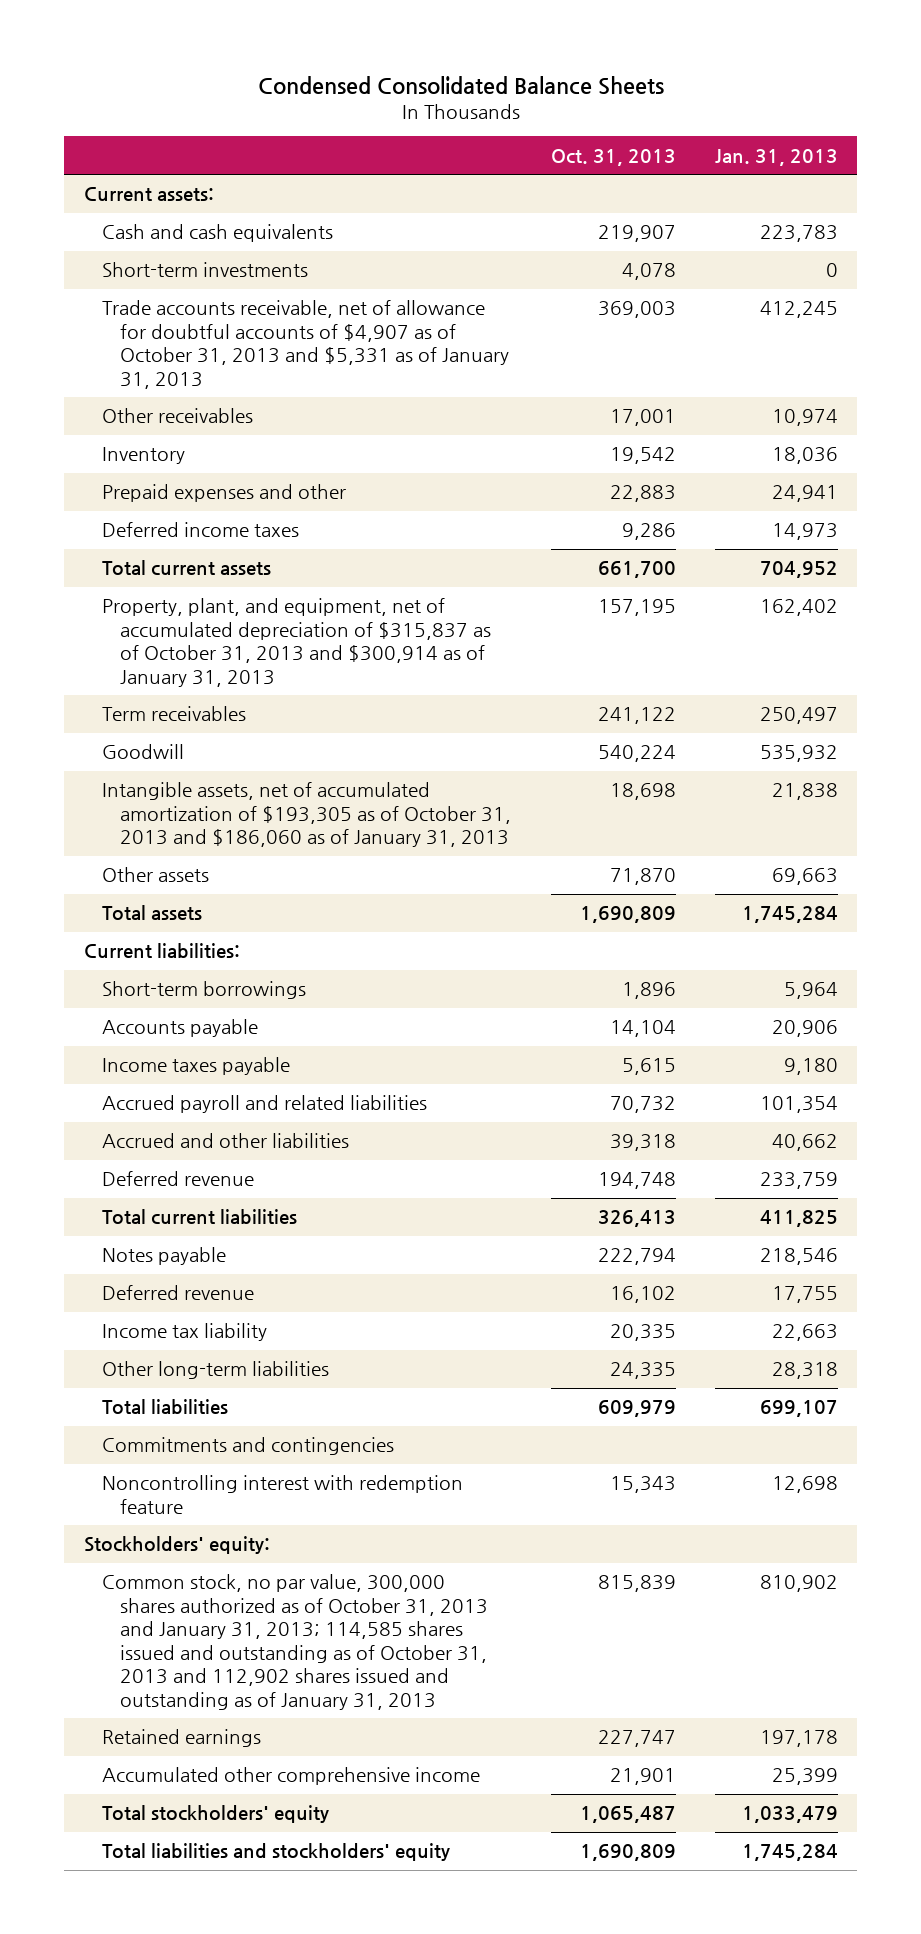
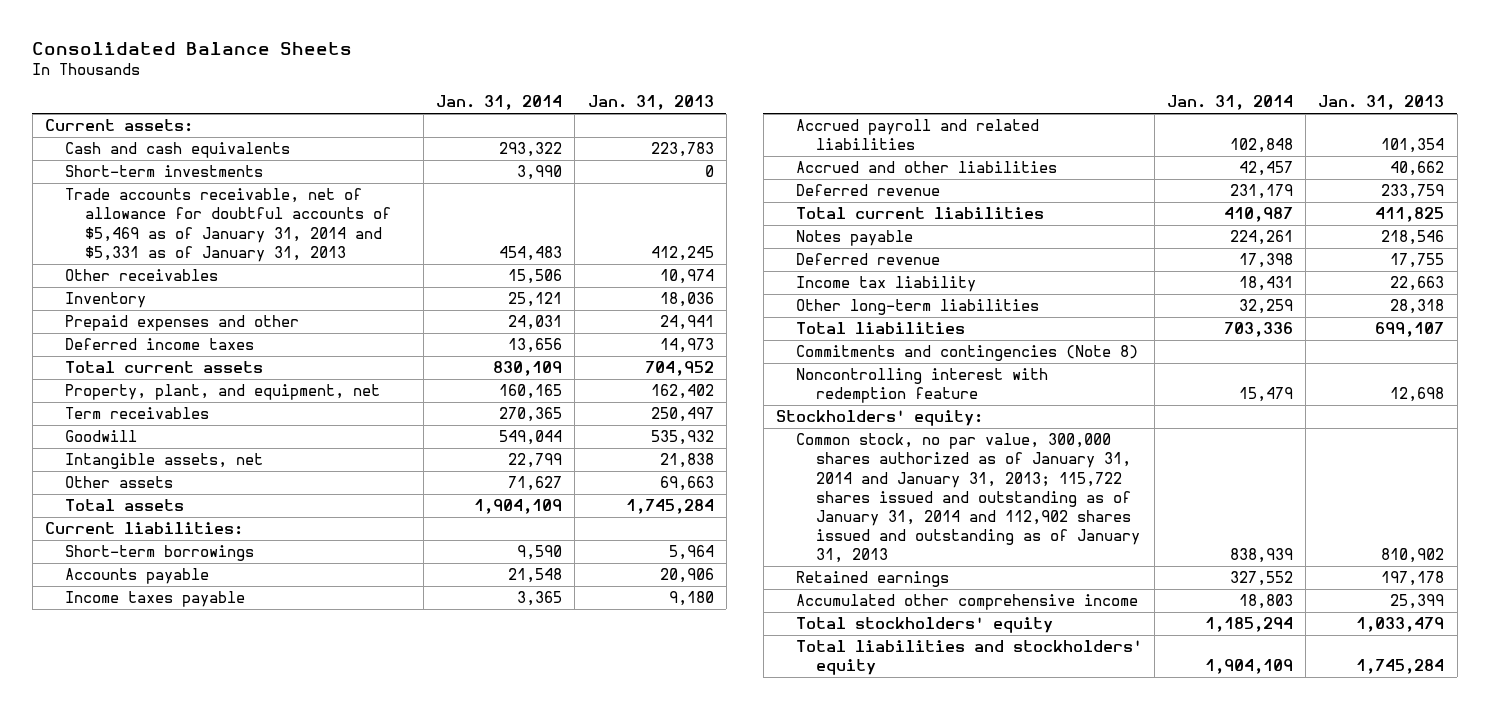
[257,75,664,95] Condensed Consolidated Balance Sheets -> [32,42,353,56] Consolidated Balance Sheets
[550,148,676,166] Oct. 31, 2013 -> none
none -> [436,95,563,111] Jan. 31, 2014
[102,300,510,389] Trade accounts receivable, net of allowance for doubtful accounts of $4,907 as of October 31, 2013 and $5,331 as of January 31, 2013 -> [64,188,391,262] Trade accounts receivable, net of allowance for doubtful accounts of $5,469 as of January 31, 2014 and $5,331 as of January 31, 2013
[102,598,492,687] Property, plant, and equipment, net of accumulated depreciation of $315,837 as of October 31, 2013 and $300,914 as of January 31, 2013 -> [64,384,380,401] Property, plant, and equipment, net
[102,782,512,848] Intangible assets, net of accumulated amortization of $193,305 as of October 31, 2013 and $186,060 as of January 31, 2013 -> [64,453,263,470] Intangible assets, net
[102,1437,395,1456] Commitments and contingencies -> [795,345,1138,362] Commitments and contingencies (Note 8)
[102,1574,489,1710] Common stock, no par value, 300,000 shares authorized as of October 31, 2013 and January 31, 2013; 114,585 shares issued and outstanding as of October 31, 2013 and 112,902 shares issued and outstanding as of January 31, 2013 -> [795,433,1140,564] Common stock, no par value, 300,000 shares authorized as of January 31, 2014 and January 31, 2013; 115,722 shares issued and outstanding as of January 31, 2014 and 112,902 shares issued and outstanding as of January 31, 2013

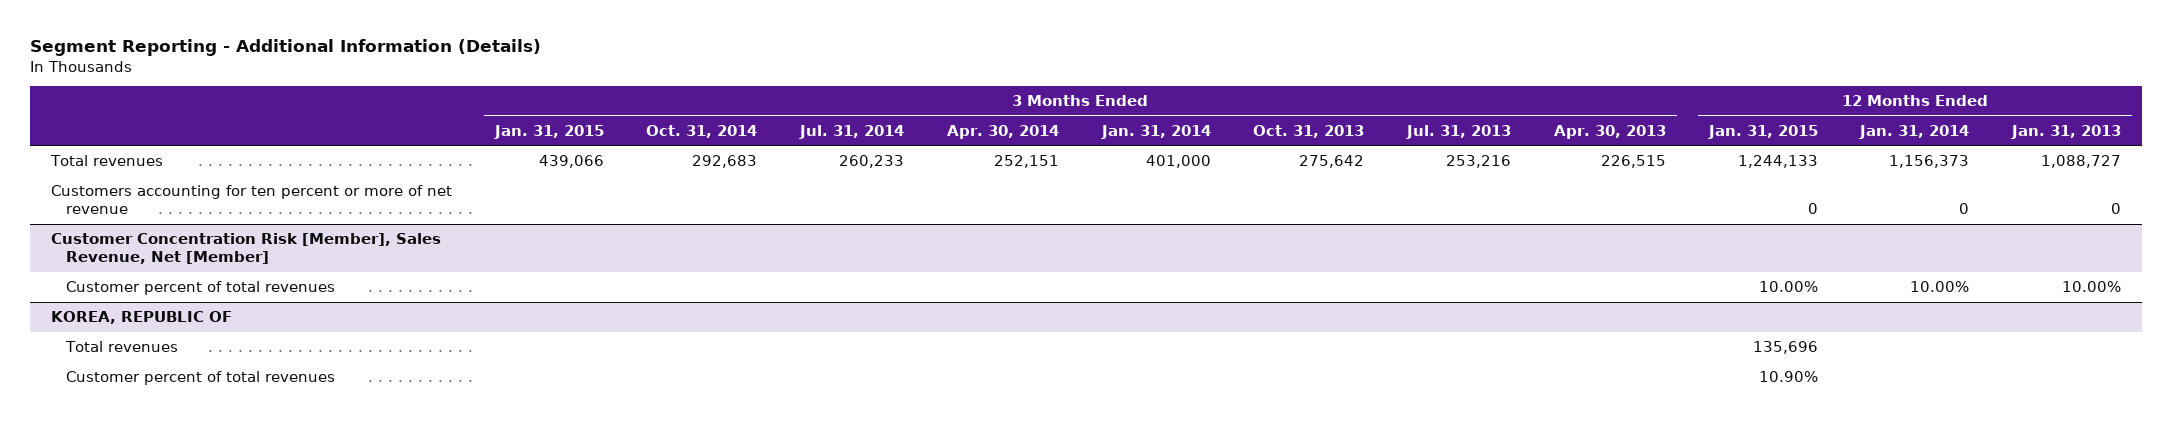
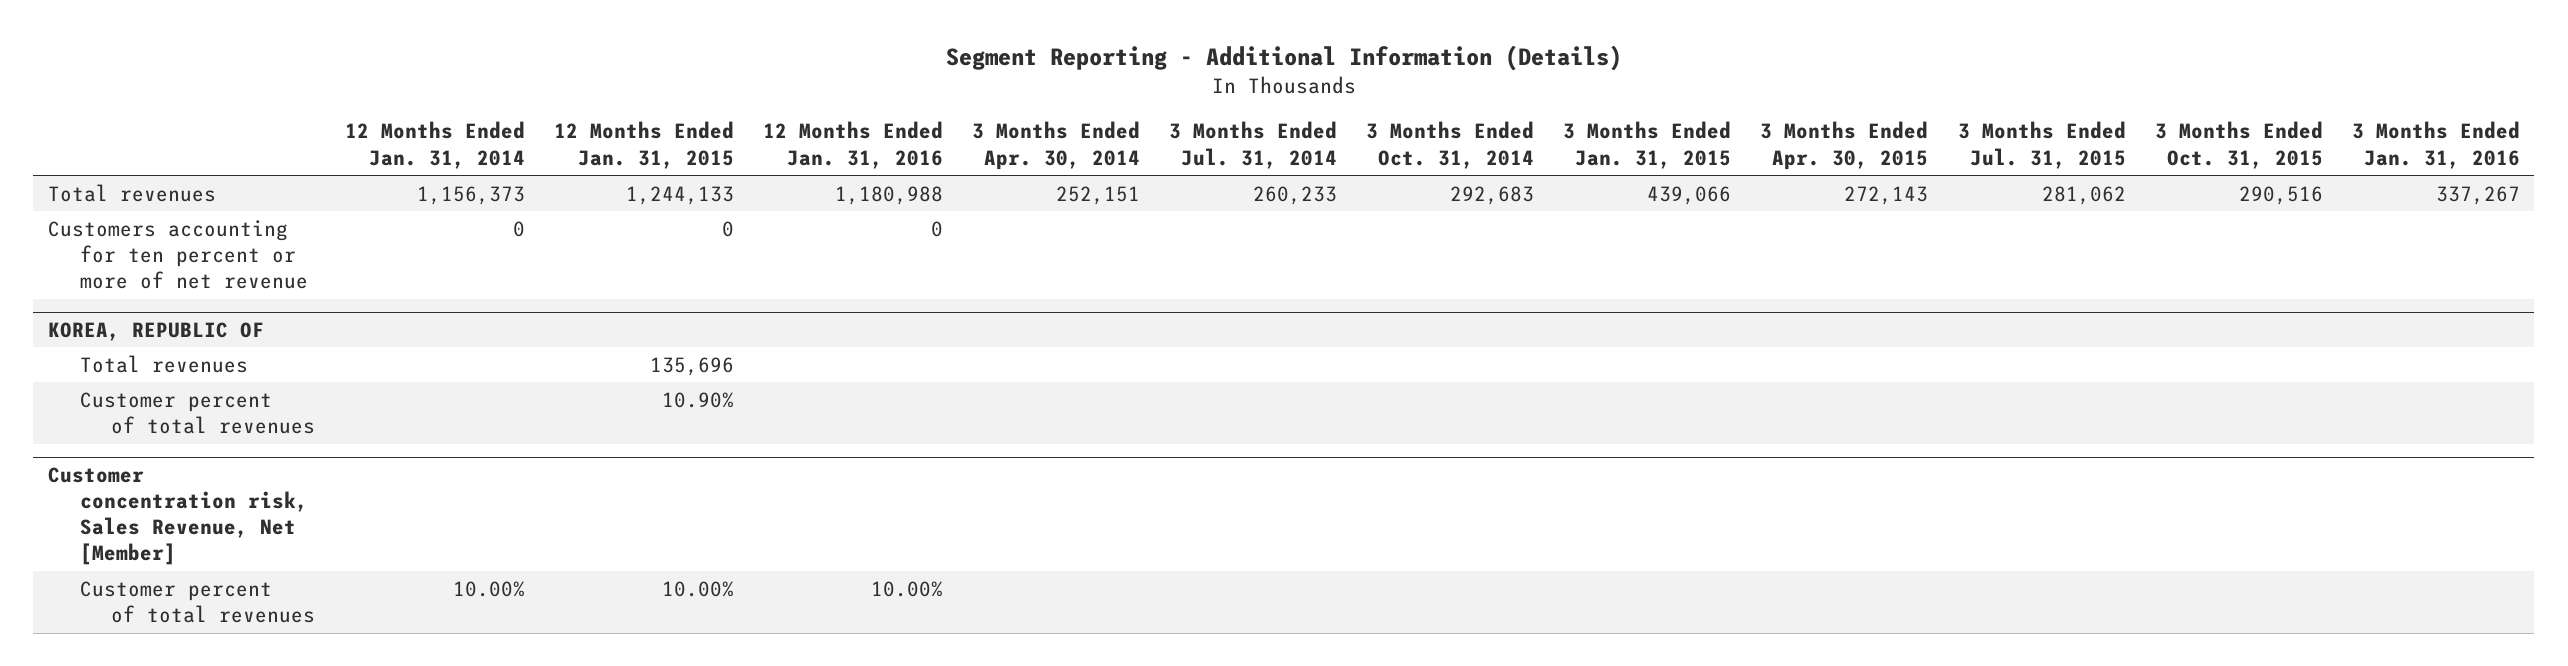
[1100,124,1211,139] Jan. 31, 2014 -> none
[1253,124,1365,138] Oct. 31, 2013 -> none
[1406,124,1512,139] Jul. 31, 2013 -> none
[1553,124,1666,139] Apr. 30, 2013 -> none
[2011,124,2122,139] Jan. 31, 2013 -> none
none -> [762,121,943,169] 12 Months Ended Jan. 31, 2016
none -> [1760,121,1929,170] 3 Months Ended Apr. 30, 2015
none -> [1957,121,2126,169] 3 Months Ended Jul. 31, 2015
none -> [2154,121,2323,169] 3 Months Ended Oct. 31, 2015
none -> [2351,121,2520,169] 3 Months Ended Jan. 31, 2016
[51,233,442,265] Customer Concentration Risk [Member], Sales Revenue, Net [Member] -> none
[65,281,335,296] Customer percent of total revenues -> none
none -> [47,466,308,566] Customer concentration risk, Sales Revenue, Net [Member]
none -> [79,580,316,624] Customer percent of total revenues

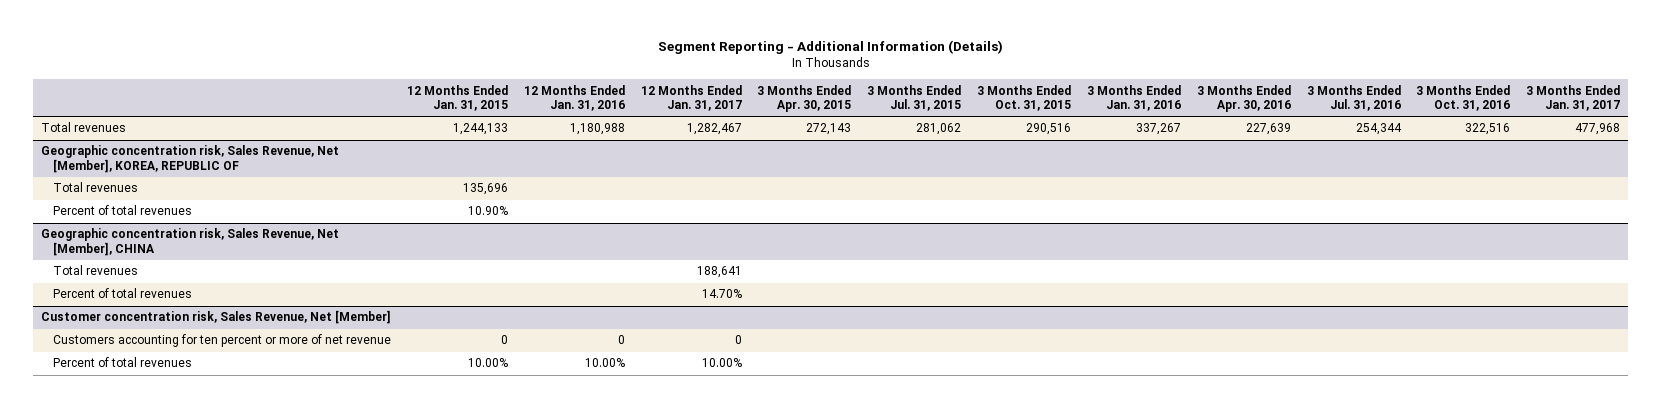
[344,121,525,169] 12 Months Ended Jan. 31, 2014 -> none
[971,121,1140,170] 3 Months Ended Apr. 30, 2014 -> none
[1169,121,1338,169] 3 Months Ended Jul. 31, 2014 -> none
[1366,121,1535,169] 3 Months Ended Oct. 31, 2014 -> none
[1563,121,1732,169] 3 Months Ended Jan. 31, 2015 -> none
none -> [640,84,742,112] 12 Months Ended Jan. 31, 2017
none -> [1196,84,1291,113] 3 Months Ended Apr. 30, 2016
none -> [1306,84,1401,112] 3 Months Ended Jul. 31, 2016
none -> [1416,84,1511,112] 3 Months Ended Oct. 31, 2016
none -> [1526,84,1621,112] 3 Months Ended Jan. 31, 2017
[47,219,308,290] Customers accounting for ten percent or more of net revenue -> none
[47,321,264,341] KOREA, REPUBLIC OF -> none
none -> [40,145,339,174] Geographic concentration risk, Sales Revenue, Net [Member], KOREA, REPUBLIC OF
[79,391,316,435] Customer percent of total revenues -> [53,205,193,216] Percent of total revenues
none -> [40,228,339,257] Geographic concentration risk, Sales Revenue, Net [Member], CHINA
none -> [53,265,139,276] Total revenues
none -> [53,288,193,299] Percent of total revenues
none -> [53,334,392,348] Customers accounting for ten percent or more of net revenue
[79,580,316,624] Customer percent of total revenues -> [53,357,193,368] Percent of total revenues

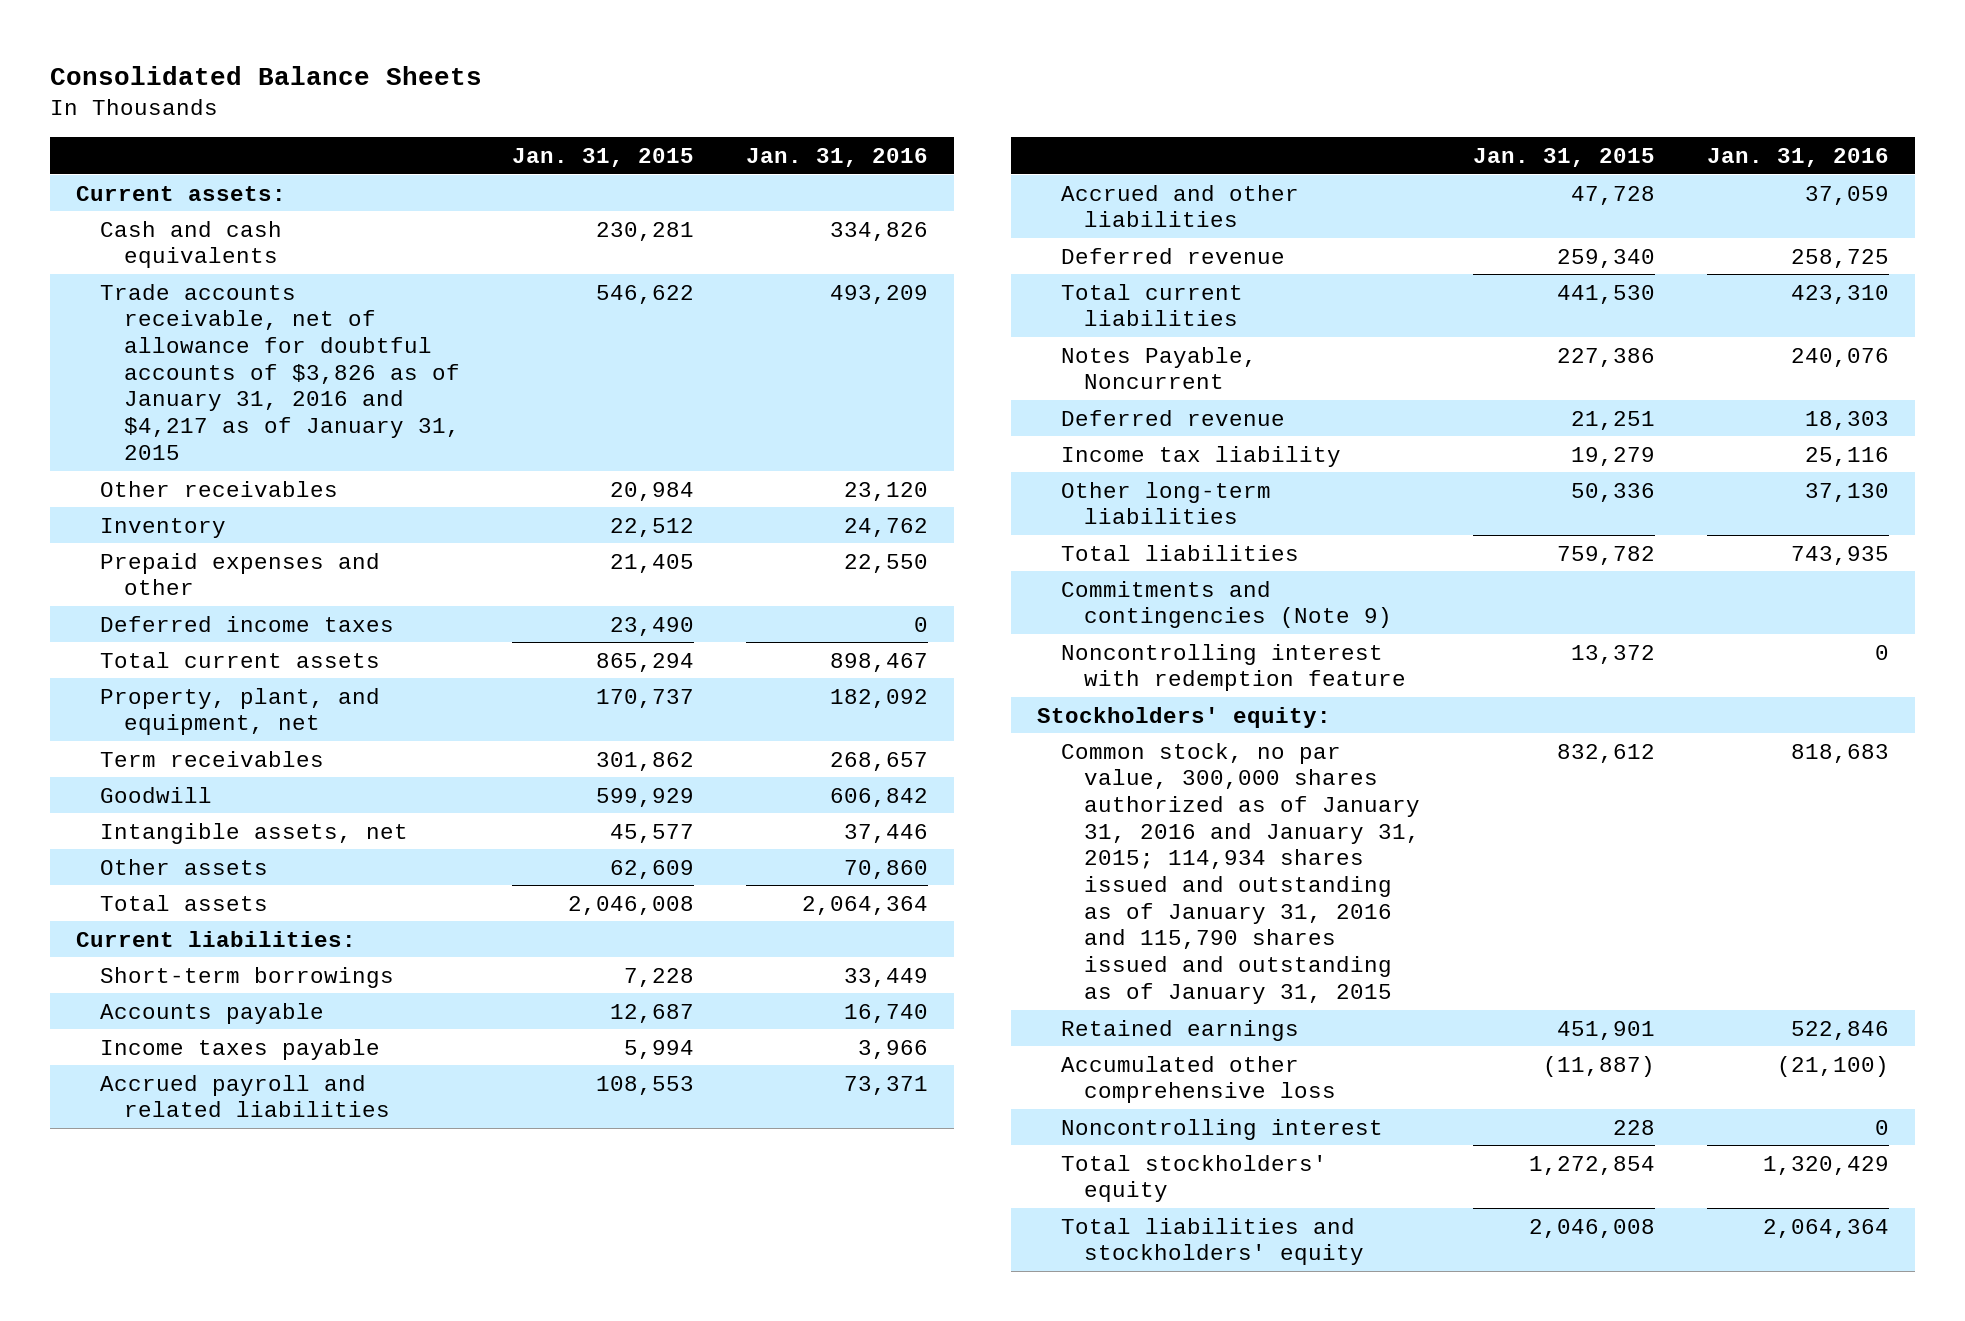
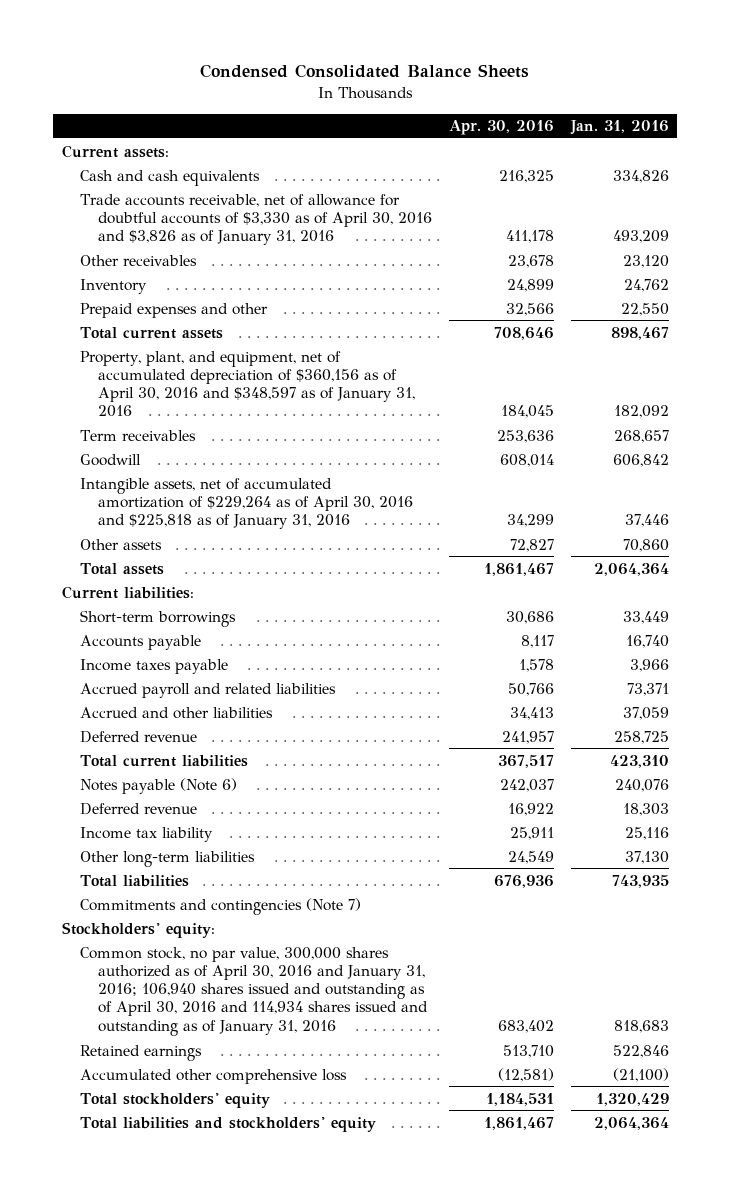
[49,65,482,85] Consolidated Balance Sheets -> [200,64,530,79] Condensed Consolidated Balance Sheets
[512,147,695,167] Jan. 31, 2015 -> none
none -> [448,120,554,136] Apr. 30, 2016
[99,283,460,460] Trade accounts receivable, net of allowance for doubtful accounts of $3,826 as of January 31, 2016 and $4,217 as of January 31, 2015 -> [79,193,433,246] Trade accounts receivable, net of allowance for doubtful accounts of $3,330 as of April 30, 2016 and $3,826 as of January 31, 2016
[99,615,394,632] Deferred income taxes -> none
[99,687,380,736] Property, plant, and equipment, net -> [79,350,416,418] Property, plant, and equipment, net of accumulated depreciation of $360,156 as of April 30, 2016 and $348,597 as of January 31, 2016
[99,822,408,844] Intangible assets, net -> [79,477,414,530] Intangible assets, net of accumulated amortization of $229,264 as of April 30, 2016 and $225,818 as of January 31, 2016
[1060,346,1257,390] Notes Payable, Noncurrent -> [79,777,237,794] Notes payable (Note 6)
[1060,643,1407,692] Noncontrolling interest with redemption feature -> none
[1060,580,1393,629] Commitments and contingencies (Note 9) -> [79,897,361,915] Commitments and contingencies (Note 7)
[1060,742,1421,1004] Common stock, no par value, 300,000 shares authorized as of January 31, 2016 and January 31, 2015; 114,934 shares issued and outstanding as of January 31, 2016 and 115,790 shares issued and outstanding as of January 31, 2015 -> [79,946,429,1036] Common stock, no par value, 300,000 shares authorized as of April 30, 2016 and January 31, 2016; 106,940 shares issued and outstanding as of April 30, 2016 and 114,934 shares issued and outstanding as of January 31, 2016
[1060,1118,1383,1140] Noncontrolling interest -> none

